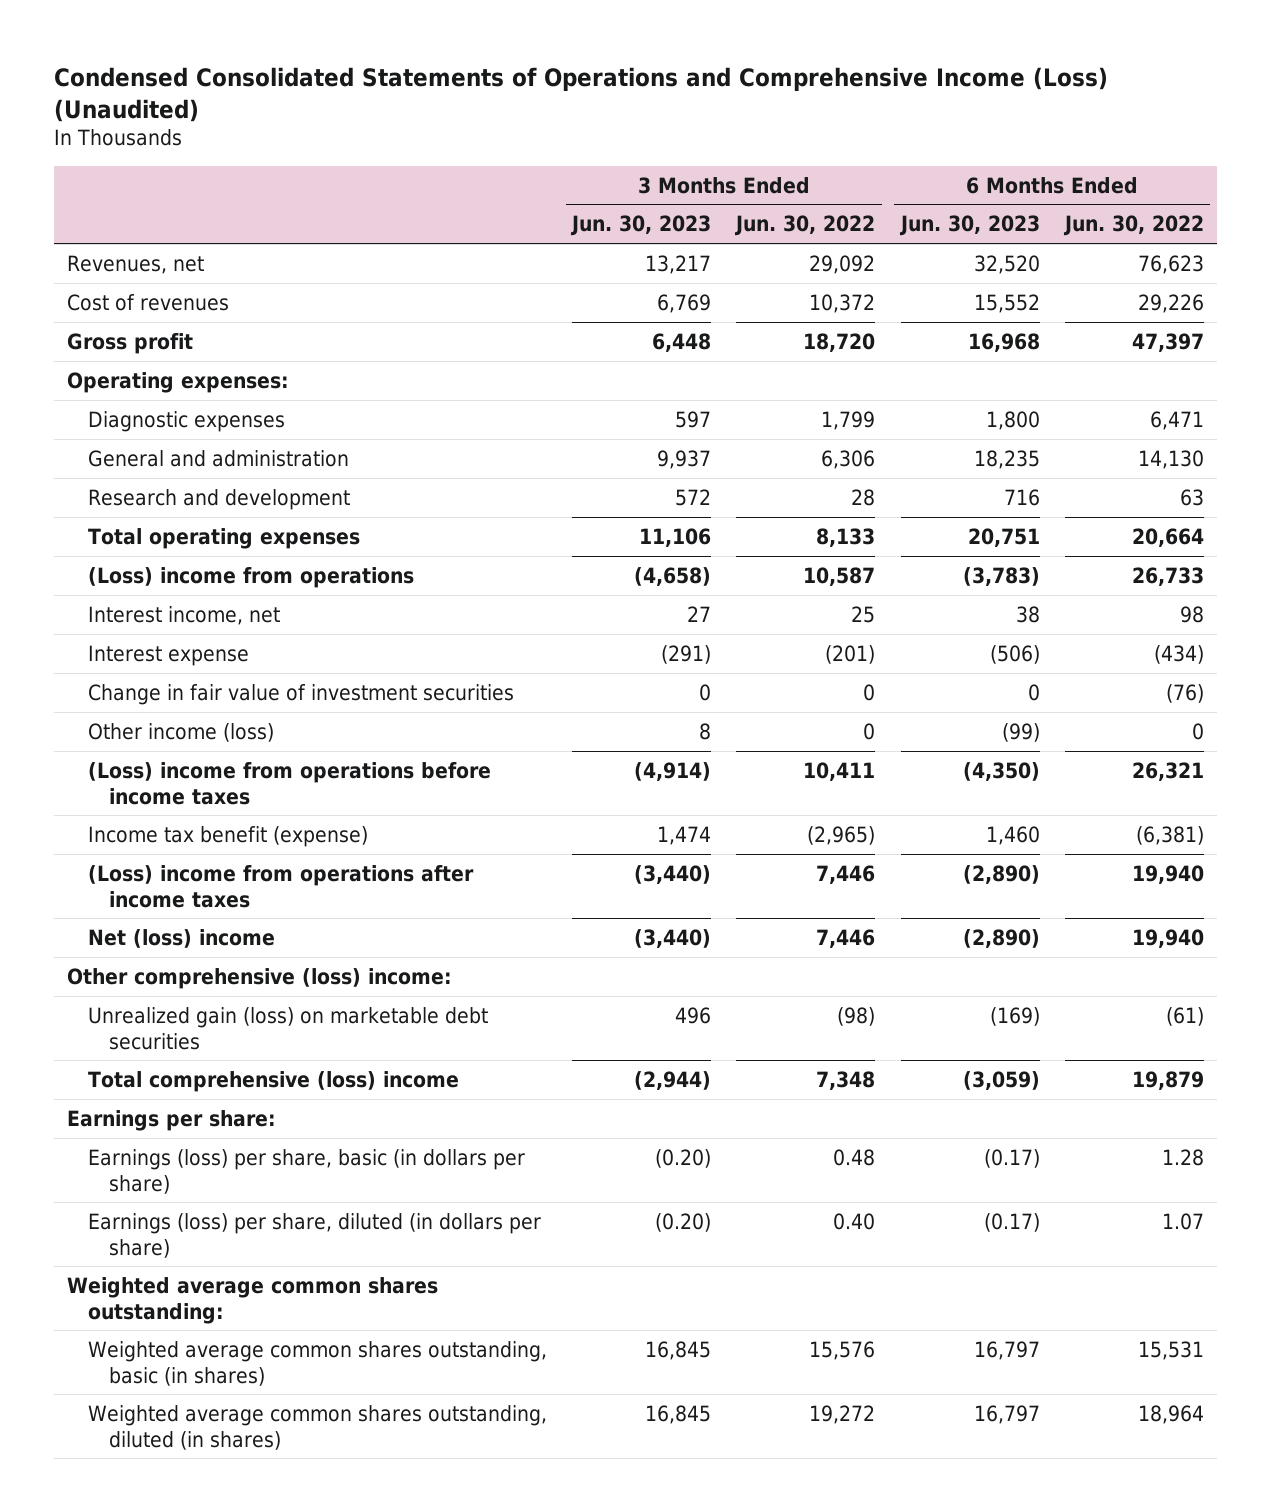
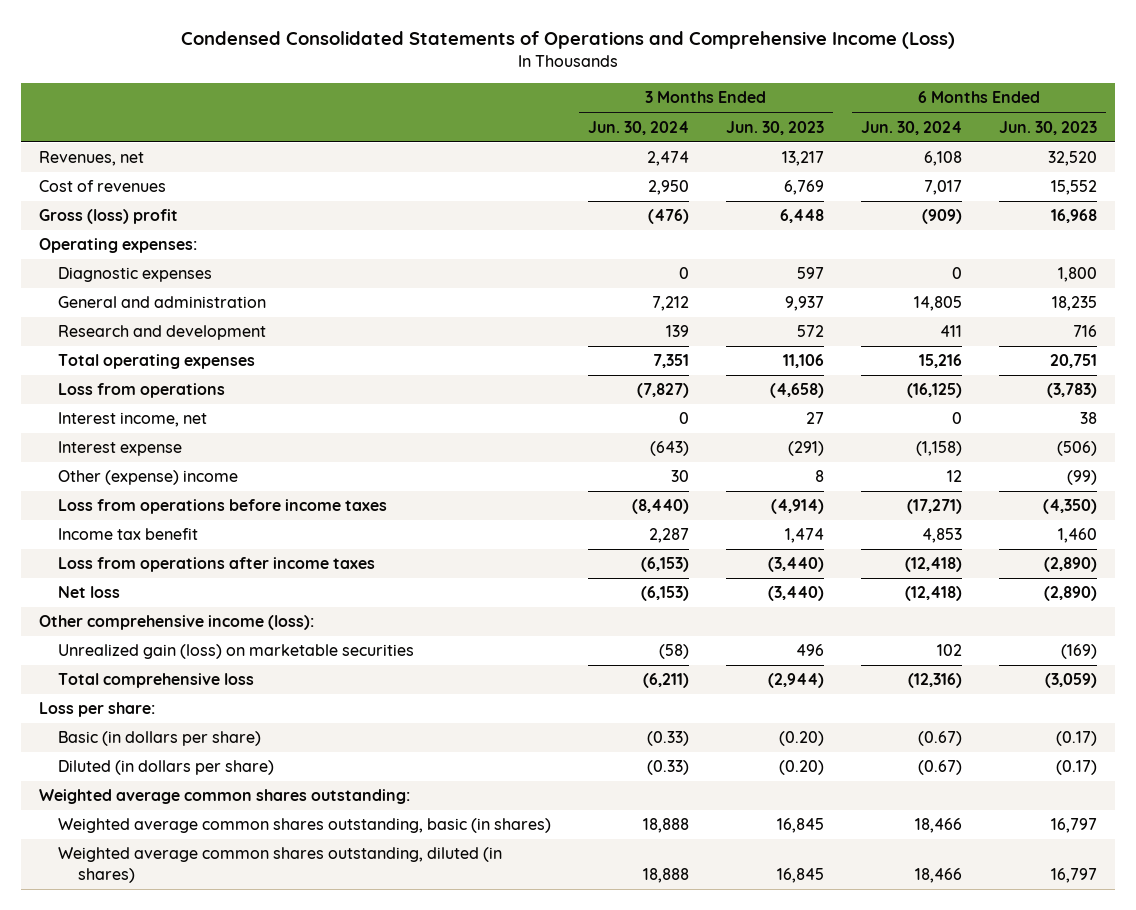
[53,66,1108,122] Condensed Consolidated Statements of Operations and Comprehensive Income (Loss) (Unaudited) -> [181,31,956,50] Condensed Consolidated Statements of Operations and Comprehensive Income (Loss)
[734,215,876,237] Jun. 30, 2022 -> none
[1063,215,1205,237] Jun. 30, 2022 -> none
none -> [588,120,690,135] Jun. 30, 2024
none -> [861,120,963,135] Jun. 30, 2024
[66,332,193,354] Gross profit -> [39,209,179,225] Gross (loss) profit
[87,566,414,588] (Loss) income from operations -> [58,383,226,399] Loss from operations
[87,683,514,705] Change in fair value of investment securities -> none
[87,722,274,742] Other income (loss) -> [58,470,239,486] Other (expense) income
[87,761,491,805] (Loss) income from operations before income taxes -> [58,499,388,515] Loss from operations before income taxes
[87,825,368,847] Income tax benefit (expense) -> [58,528,199,541] Income tax benefit
[87,864,474,908] (Loss) income from operations after income taxes -> [58,557,376,573] Loss from operations after income taxes
[87,928,275,948] Net (loss) income -> [58,586,121,599] Net loss
[66,967,452,989] Other comprehensive (loss) income: -> [39,615,315,631] Other comprehensive income (loss):
[87,1006,488,1050] Unrealized gain (loss) on marketable debt securities -> [58,644,415,660] Unrealized gain (loss) on marketable securities
[87,1070,459,1092] Total comprehensive (loss) income -> [58,673,255,689] Total comprehensive loss
[66,1109,276,1131] Earnings per share: -> [39,702,156,718] Loss per share:
[87,1148,525,1194] Earnings (loss) per share, basic (in dollars per share) -> [58,731,262,747] Basic (in dollars per share)
[87,1212,541,1258] Earnings (loss) per share, diluted (in dollars per share) -> [58,760,275,776] Diluted (in dollars per share)

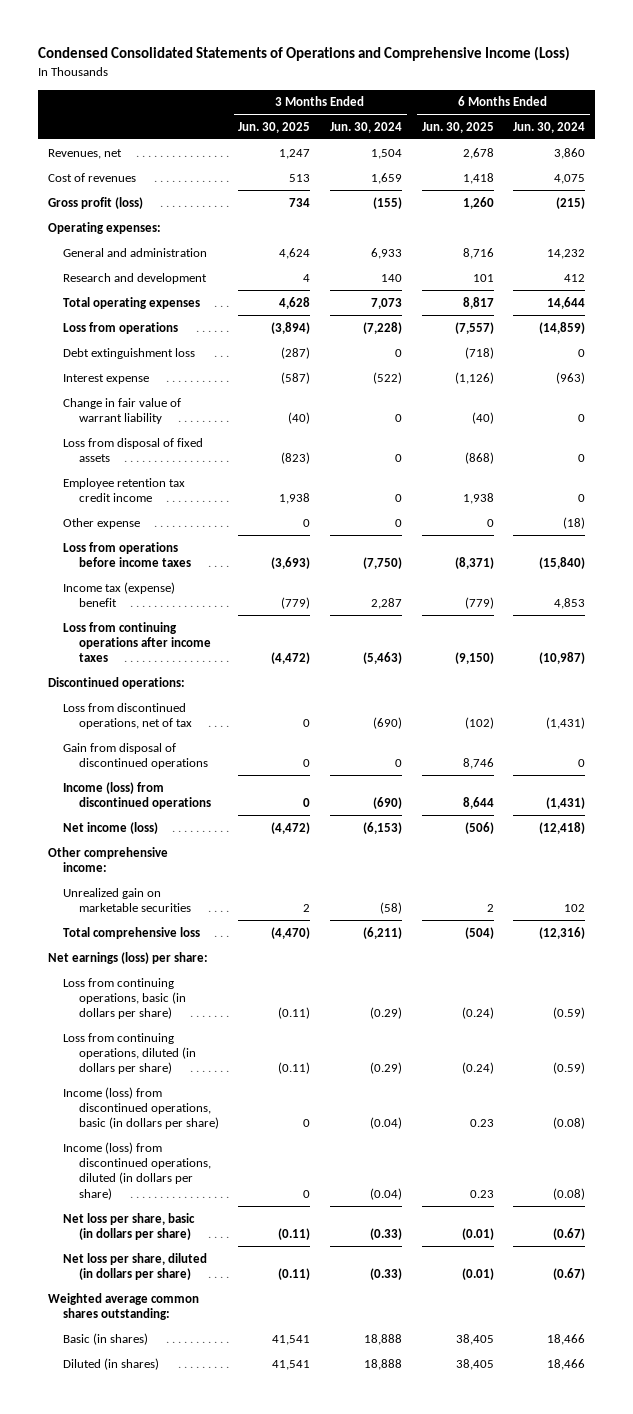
[726,120,825,135] Jun. 30, 2023 -> none
[998,120,1097,135] Jun. 30, 2023 -> none
none -> [238,121,311,133] Jun. 30, 2025
none -> [421,121,494,133] Jun. 30, 2025
[647,151,690,167] 2,474 -> [371,148,403,159] 1,504
[924,151,963,167] 6,108 -> [554,147,586,159] 3,860
[648,180,690,196] 2,950 -> [371,172,403,184] 1,659
[924,180,963,196] 7,017 -> [554,173,586,184] 4,075
[39,209,179,225] Gross (loss) profit -> [47,196,143,209] Gross profit (loss)
[648,209,690,225] (476) -> [373,196,403,209] (155)
[922,209,963,225] (909) -> [556,196,586,209] (215)
[58,267,213,283] Diagnostic expenses -> none
[58,412,208,428] Interest income, net -> none
[652,296,690,312] 7,212 -> [371,247,403,259] 6,933
[914,296,963,312] 14,805 -> [547,248,586,259] 14,232
[666,325,690,338] 139 -> [381,273,403,282] 140
[940,325,963,338] 411 -> [564,273,586,282] 412
[653,354,690,369] 7,351 -> [371,297,403,309] 7,073
[919,354,963,369] 15,216 -> [547,296,586,309] 14,644
[637,383,690,399] (7,827) -> [363,321,403,334] (7,228)
[907,383,963,399] (16,125) -> [539,321,586,334] (14,859)
none -> [63,347,196,359] Debt extinguishment loss
[650,441,690,457] (643) -> [373,371,403,384] (522)
[916,441,963,457] (1,158) -> [556,371,586,384] (963)
none -> [63,397,182,424] Change in fair value of warrant liability
none -> [63,437,204,462] Loss from disposal of fixed assets
none -> [63,477,186,502] Employee retention tax credit income
[58,470,239,486] Other (expense) income -> [63,517,141,529] Other expense
[671,470,690,483] 30 -> [395,518,403,527] 0
[947,470,963,483] 12 -> [563,516,586,529] (18)
[632,499,690,515] (8,440) -> [363,556,403,569] (7,750)
[907,499,963,515] (17,271) -> [539,556,586,569] (15,840)
[58,528,199,541] Income tax benefit -> [63,581,176,607] Income tax (expense) benefit
[58,557,376,573] Loss from operations after income taxes -> [63,621,211,663] Loss from continuing operations after income taxes
[641,557,690,573] (6,153) -> [363,652,403,665] (5,463)
[905,557,963,573] (12,418) -> [539,652,586,665] (10,987)
none -> [47,676,185,689] Discontinued operations:
none -> [63,702,192,729] Loss from discontinued operations, net of tax
none -> [63,742,208,769] Gain from disposal of discontinued operations
none -> [63,781,211,809] Income (loss) from discontinued operations
[58,586,121,599] Net loss -> [63,821,159,834] Net income (loss)
[39,615,315,631] Other comprehensive income (loss): -> [47,846,168,872] Other comprehensive income:
[58,644,415,660] Unrealized gain (loss) on marketable securities -> [63,887,191,912] Unrealized gain on marketable securities
[39,702,156,718] Loss per share: -> [47,951,208,964] Net earnings (loss) per share:
none -> [63,977,186,1020] Loss from continuing operations, basic (in dollars per share)
none -> [63,1032,196,1075] Loss from continuing operations, diluted (in dollars per share)
none -> [63,1086,219,1130] Income (loss) from discontinued operations, basic (in dollars per share)
none -> [63,1141,211,1200] Income (loss) from discontinued operations, diluted (in dollars per share)
[58,731,262,747] Basic (in dollars per share) -> [63,1212,196,1240] Net loss per share, basic (in dollars per share)
[58,760,275,776] Diluted (in dollars per share) -> [63,1252,208,1280] Net loss per share, diluted (in dollars per share)
[58,818,552,834] Weighted average common shares outstanding, basic (in shares) -> [63,1332,149,1345] Basic (in shares)
[58,847,503,883] Weighted average common shares outstanding, diluted (in shares) -> [63,1357,160,1370] Diluted (in shares)

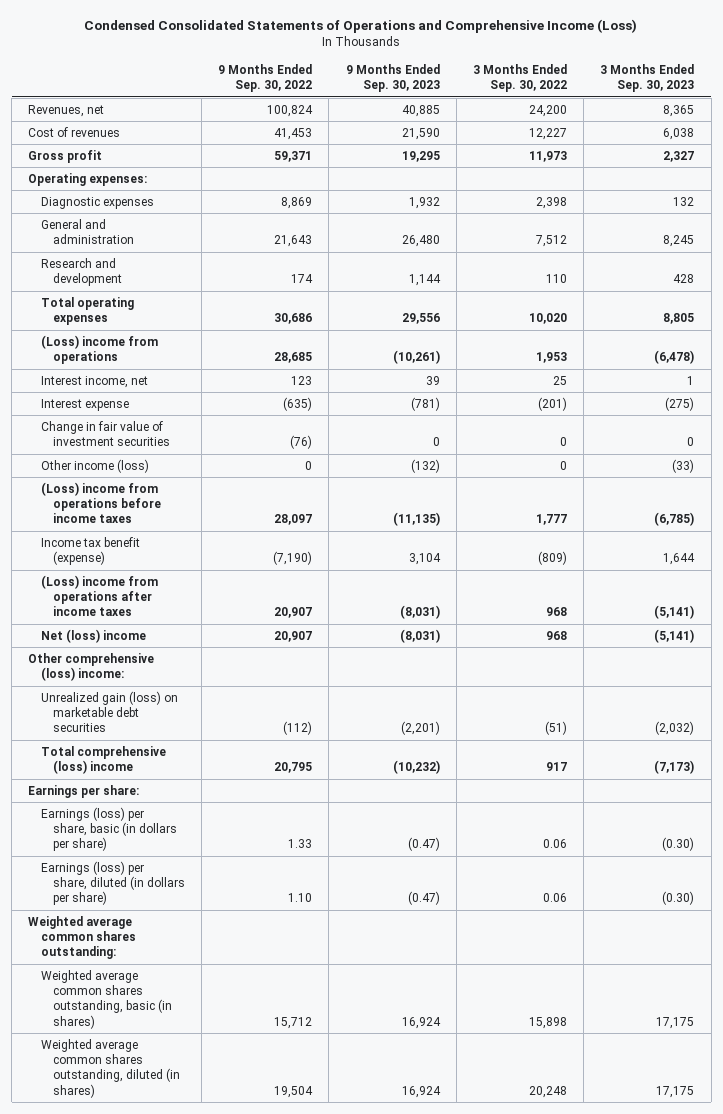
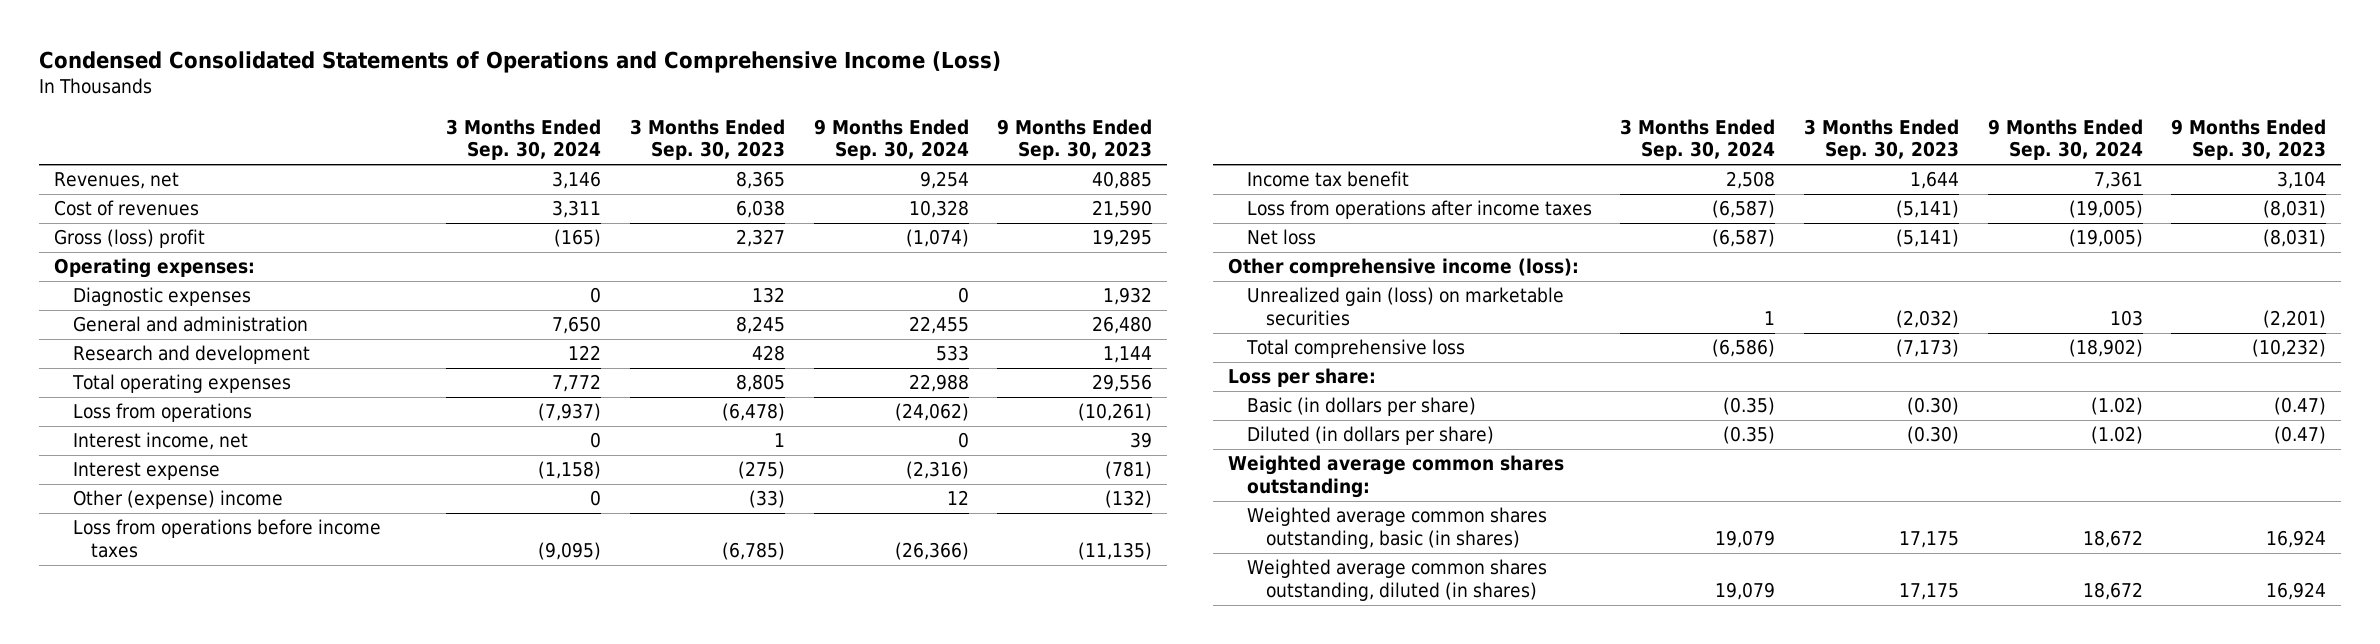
[218,63,313,93] 9 Months Ended Sep. 30, 2022 -> none
[473,63,568,93] 3 Months Ended Sep. 30, 2022 -> none
none -> [446,118,602,161] 3 Months Ended Sep. 30, 2024
none -> [813,118,969,161] 9 Months Ended Sep. 30, 2024
[28,149,103,163] Gross profit -> [53,229,205,249] Gross (loss) profit
[40,334,158,365] (Loss) income from operations -> [72,403,252,423] Loss from operations
[40,420,170,447] Change in fair value of investment securities -> none
[40,458,149,473] Other income (loss) -> [72,490,283,510] Other (expense) income
[40,481,161,524] (Loss) income from operations before income taxes -> [72,519,381,559] Loss from operations before income taxes
[40,536,140,566] Income tax benefit (expense) -> [1246,171,1409,188] Income tax benefit
[40,574,158,617] (Loss) income from operations after income taxes -> [1246,200,1592,220] Loss from operations after income taxes
[40,628,146,643] Net (loss) income -> [1246,229,1316,246] Net loss
[28,652,155,682] Other comprehensive (loss) income: -> [1227,258,1579,278] Other comprehensive income (loss):
[40,690,178,733] Unrealized gain (loss) on marketable debt securities -> [1246,287,1564,327] Unrealized gain (loss) on marketable securities
[40,745,166,775] Total comprehensive (loss) income -> [1245,339,1465,359] Total comprehensive loss
[28,784,140,798] Earnings per share: -> [1227,368,1376,388] Loss per share:
[40,806,177,852] Earnings (loss) per share, basic (in dollars per share) -> [1246,397,1476,417] Basic (in dollars per share)
[40,860,185,906] Earnings (loss) per share, diluted (in dollars per share) -> [1246,426,1494,446] Diluted (in dollars per share)

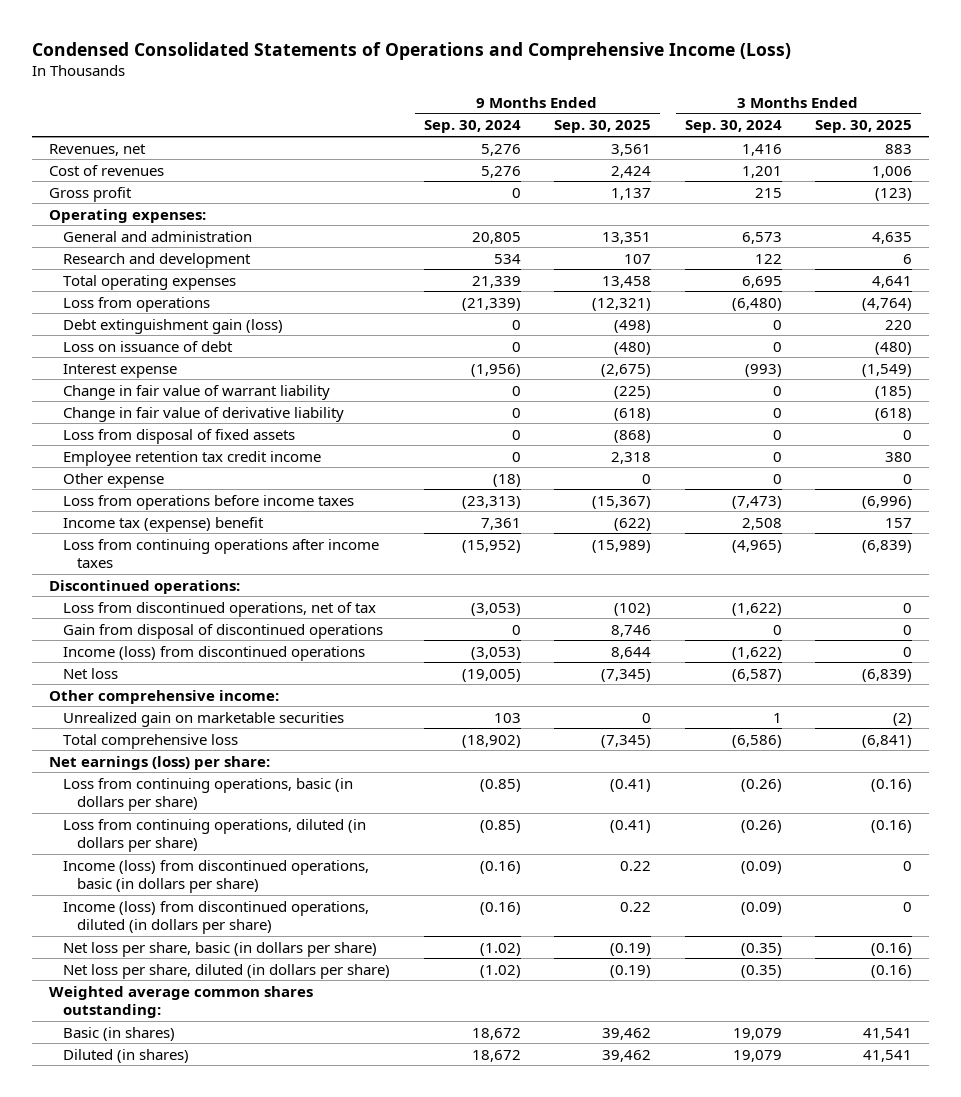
[629,118,785,161] 3 Months Ended Sep. 30, 2023 -> none
[997,118,1153,161] 9 Months Ended Sep. 30, 2023 -> none
none -> [554,120,652,134] Sep. 30, 2025
none -> [815,120,913,134] Sep. 30, 2025
[552,171,602,190] 3,146 -> [741,143,782,156] 1,416
[919,171,969,190] 9,254 -> [480,143,521,156] 5,276
[552,200,602,219] 3,311 -> [741,165,782,178] 1,201
[908,200,969,219] 10,328 -> [480,165,521,178] 5,276
[53,229,205,249] Gross (loss) profit -> [49,186,133,202] Gross profit
[554,229,602,248] (165) -> [754,187,782,198] 215
[905,229,969,248] (1,074) -> [511,187,521,198] 0
[72,287,251,307] Diagnostic expenses -> none
[72,432,248,451] Interest income, net -> none
[552,316,602,335] 7,650 -> [741,231,782,244] 6,573
[908,316,969,335] 22,455 -> [471,231,521,244] 20,805
[935,345,969,362] 533 -> [493,253,521,264] 534
[552,374,602,393] 7,772 -> [741,275,782,288] 6,695
[908,374,969,393] 22,988 -> [471,275,521,288] 21,339
[538,403,602,422] (7,937) -> [731,297,782,311] (6,480)
[894,403,969,422] (24,062) -> [461,297,521,311] (21,339)
none -> [63,318,284,334] Debt extinguishment gain (loss)
none -> [63,340,234,352] Loss on issuance of debt
[538,461,602,480] (1,158) -> [744,363,782,377] (993)
[905,461,969,480] (2,316) -> [470,363,521,377] (1,956)
none -> [63,384,331,400] Change in fair value of warrant liability
none -> [63,406,345,422] Change in fair value of derivative liability
none -> [63,428,296,444] Loss from disposal of fixed assets
none -> [63,450,322,466] Employee retention tax credit income
[72,490,283,510] Other (expense) income -> [63,472,165,488] Other expense
[946,490,969,506] 12 -> [492,473,521,487] (18)
[538,542,602,561] (9,095) -> [731,495,782,509] (7,473)
[894,542,969,561] (26,366) -> [461,495,521,509] (23,313)
[1246,171,1409,188] Income tax benefit -> [63,516,265,532] Income tax (expense) benefit
[1246,200,1592,220] Loss from operations after income taxes -> [63,538,380,568] Loss from continuing operations after income taxes
[1712,200,1776,219] (6,587) -> [731,539,782,553] (4,965)
[2068,200,2143,219] (19,005) -> [461,539,521,553] (15,952)
none -> [49,579,241,594] Discontinued operations:
none -> [63,601,377,617] Loss from discontinued operations, net of tax
none -> [63,623,384,639] Gain from disposal of discontinued operations
none -> [63,645,366,661] Income (loss) from discontinued operations
[1227,258,1579,278] Other comprehensive income (loss): -> [49,689,280,704] Other comprehensive income:
[1246,287,1564,327] Unrealized gain (loss) on marketable securities -> [63,711,345,727] Unrealized gain on marketable securities
[1227,368,1376,388] Loss per share: -> [49,755,271,770] Net earnings (loss) per share:
none -> [63,777,354,811] Loss from continuing operations, basic (in dollars per share)
none -> [63,818,367,852] Loss from continuing operations, diluted (in dollars per share)
none -> [63,859,370,893] Income (loss) from discontinued operations, basic (in dollars per share)
none -> [63,900,370,934] Income (loss) from discontinued operations, diluted (in dollars per share)
[1246,397,1476,417] Basic (in dollars per share) -> [63,941,378,957] Net loss per share, basic (in dollars per share)
[1246,426,1494,446] Diluted (in dollars per share) -> [63,963,391,979] Net loss per share, diluted (in dollars per share)
[1246,507,1547,550] Weighted average common shares outstanding, basic (in shares) -> [63,1026,176,1041] Basic (in shares)
[1246,559,1547,602] Weighted average common shares outstanding, diluted (in shares) -> [63,1048,190,1063] Diluted (in shares)

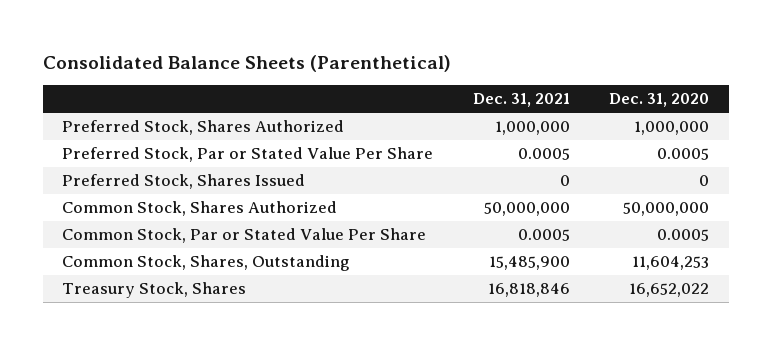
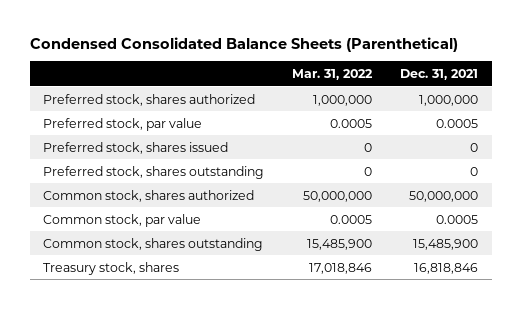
[42,54,451,72] Consolidated Balance Sheets (Parenthetical) -> [29,36,458,52] Condensed Consolidated Balance Sheets (Parenthetical)
[609,93,710,108] Dec. 31, 2020 -> none
none -> [292,68,374,80] Mar. 31, 2022
[62,120,345,136] Preferred Stock, Shares Authorized -> [43,93,256,106] Preferred stock, shares authorized
[62,147,434,163] Preferred Stock, Par or Stated Value Per Share -> [43,117,203,131] Preferred stock, par value
[62,174,306,190] Preferred Stock, Shares Issued -> [43,141,229,154] Preferred stock, shares issued
none -> [43,165,265,179] Preferred stock, shares outstanding
[62,201,338,217] Common Stock, Shares Authorized -> [43,189,255,202] Common stock, shares authorized
[62,228,427,244] Common Stock, Par or Stated Value Per Share -> [43,213,202,227] Common stock, par value
[62,255,351,272] Common Stock, Shares, Outstanding -> [43,237,264,251] Common stock, shares outstanding
[62,282,247,299] Treasury Stock, Shares -> [43,261,180,275] Treasury stock, shares

